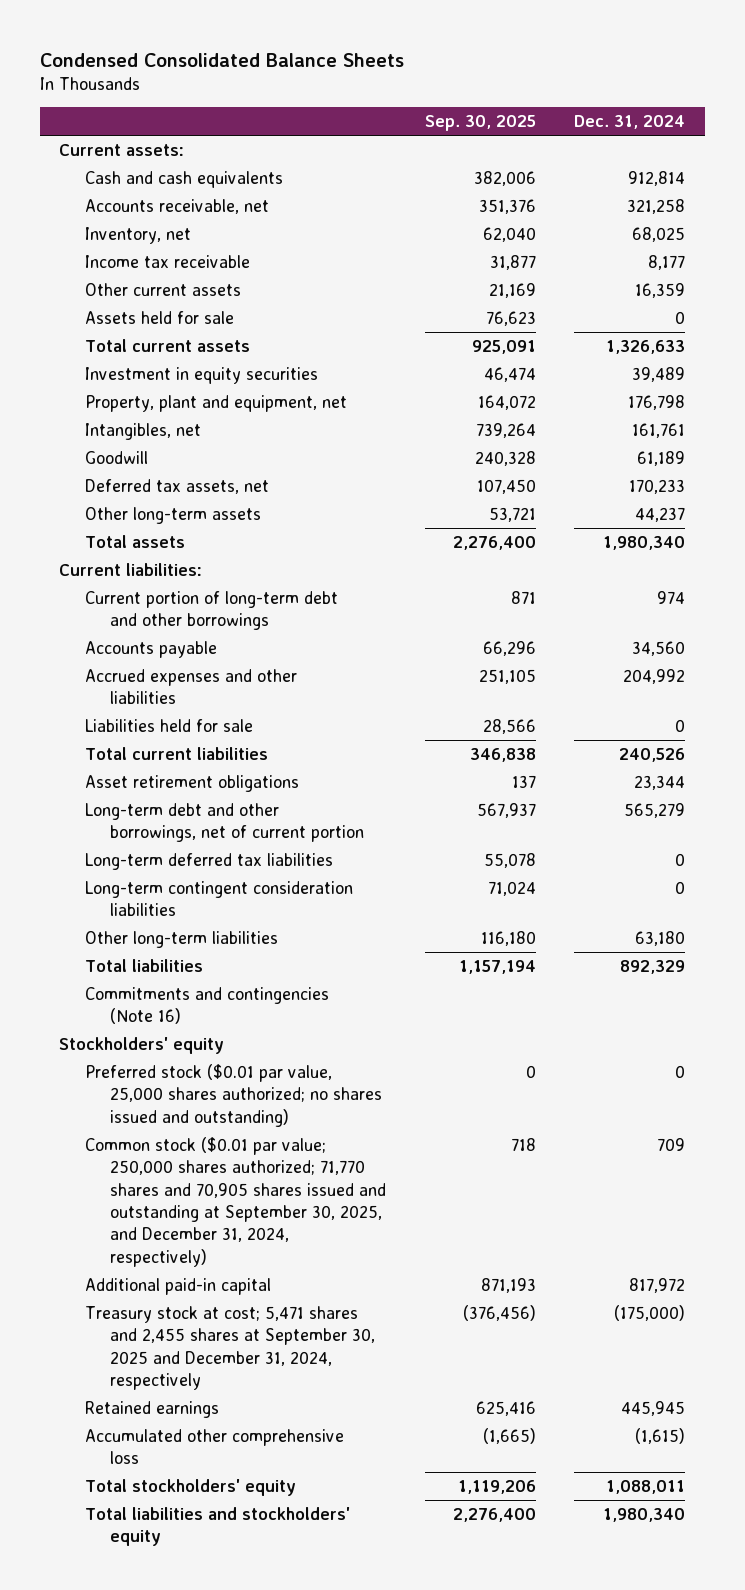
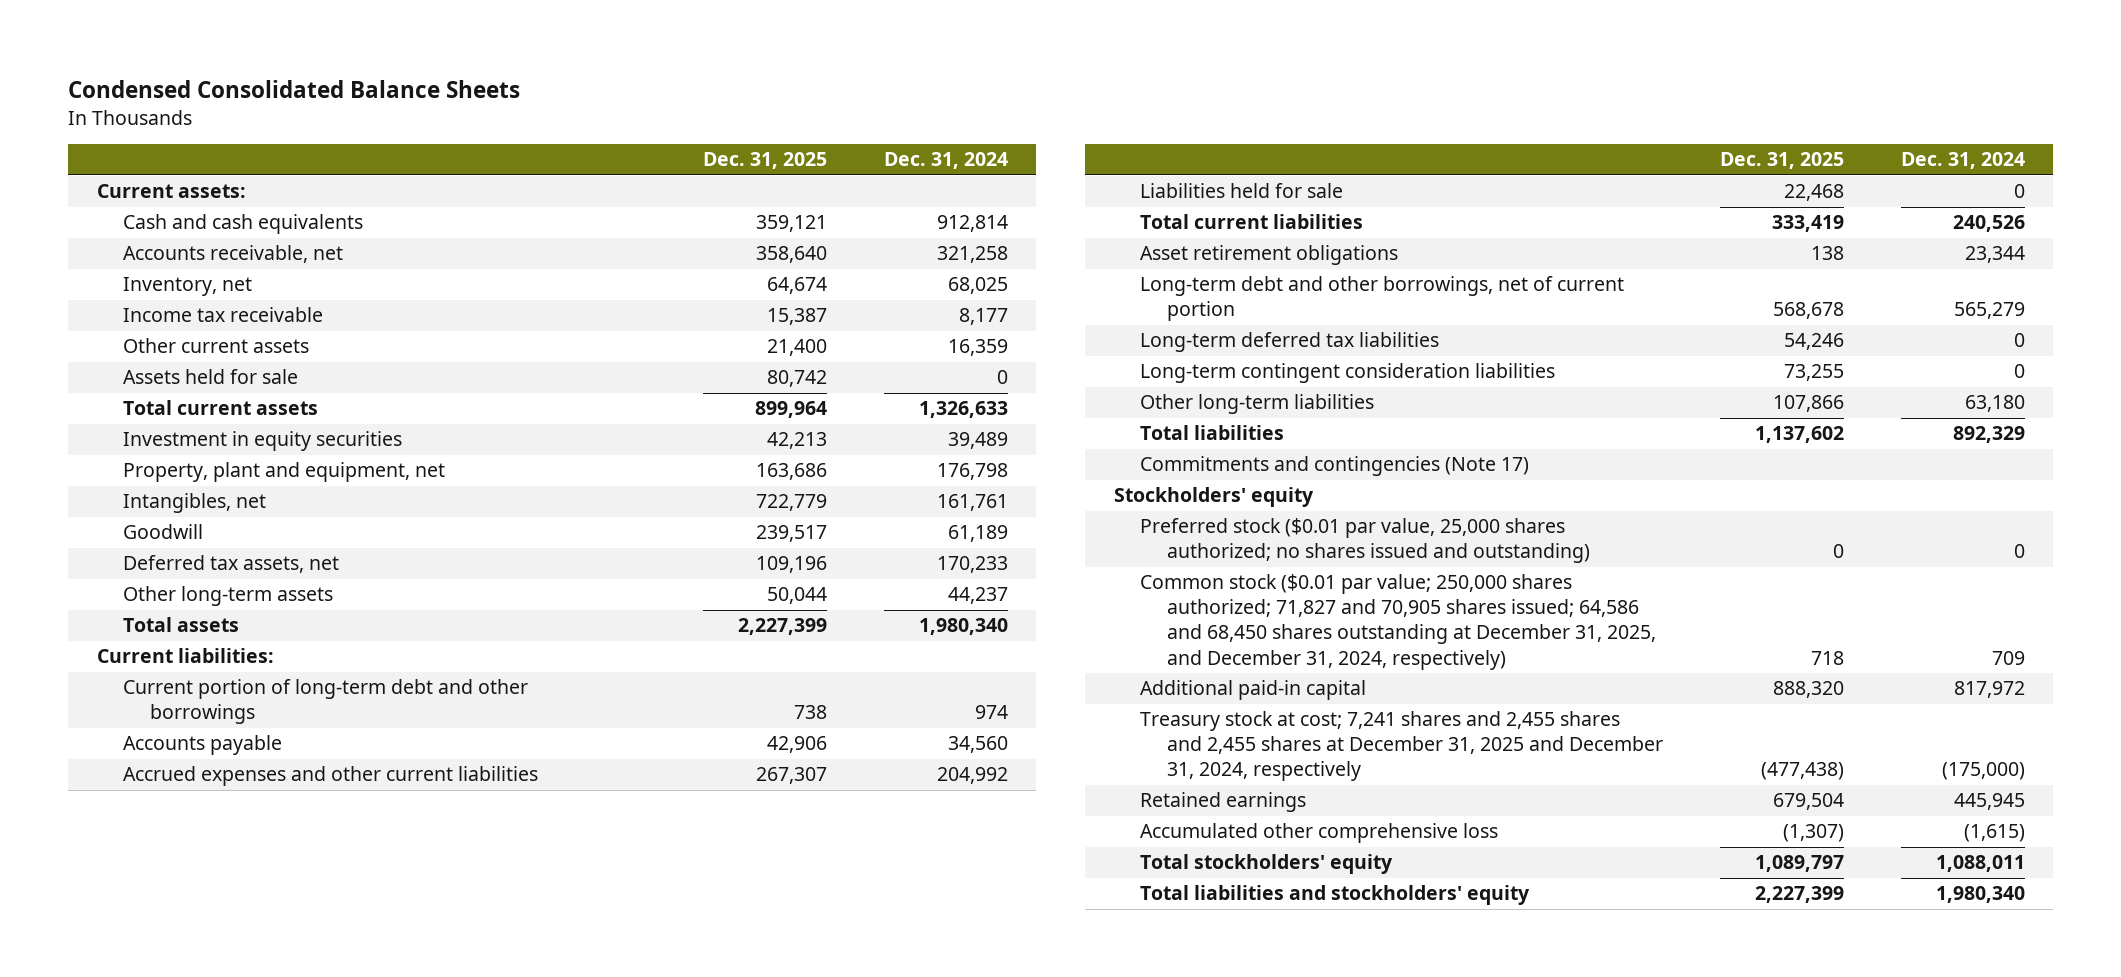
[424,115,536,132] Sep. 30, 2025 -> none
none -> [702,152,827,170] Dec. 31, 2025
[84,668,297,705] Accrued expenses and other liabilities -> [123,766,539,787] Accrued expenses and other current liabilities
[84,986,329,1025] Commitments and contingencies (Note 16) -> [1140,456,1530,477] Commitments and contingencies (Note 17)
[84,1136,386,1267] Common stock ($0.01 par value; 250,000 shares authorized; 71,770 shares and 70,905 shares issued and outstanding at September 30, 2025, and December 31, 2024, respectively) -> [1140,574,1656,670] Common stock ($0.01 par value; 250,000 shares authorized; 71,827 and 70,905 shares issued; 64,586 and 68,450 shares outstanding at December 31, 2025, and December 31, 2024, respectively)
[84,1305,375,1391] Treasury stock at cost; 5,471 shares and 2,455 shares at September 30, 2025 and December 31, 2024, respectively -> [1140,711,1663,782] Treasury stock at cost; 7,241 shares and 2,455 shares and 2,455 shares at December 31, 2025 and December 31, 2024, respectively

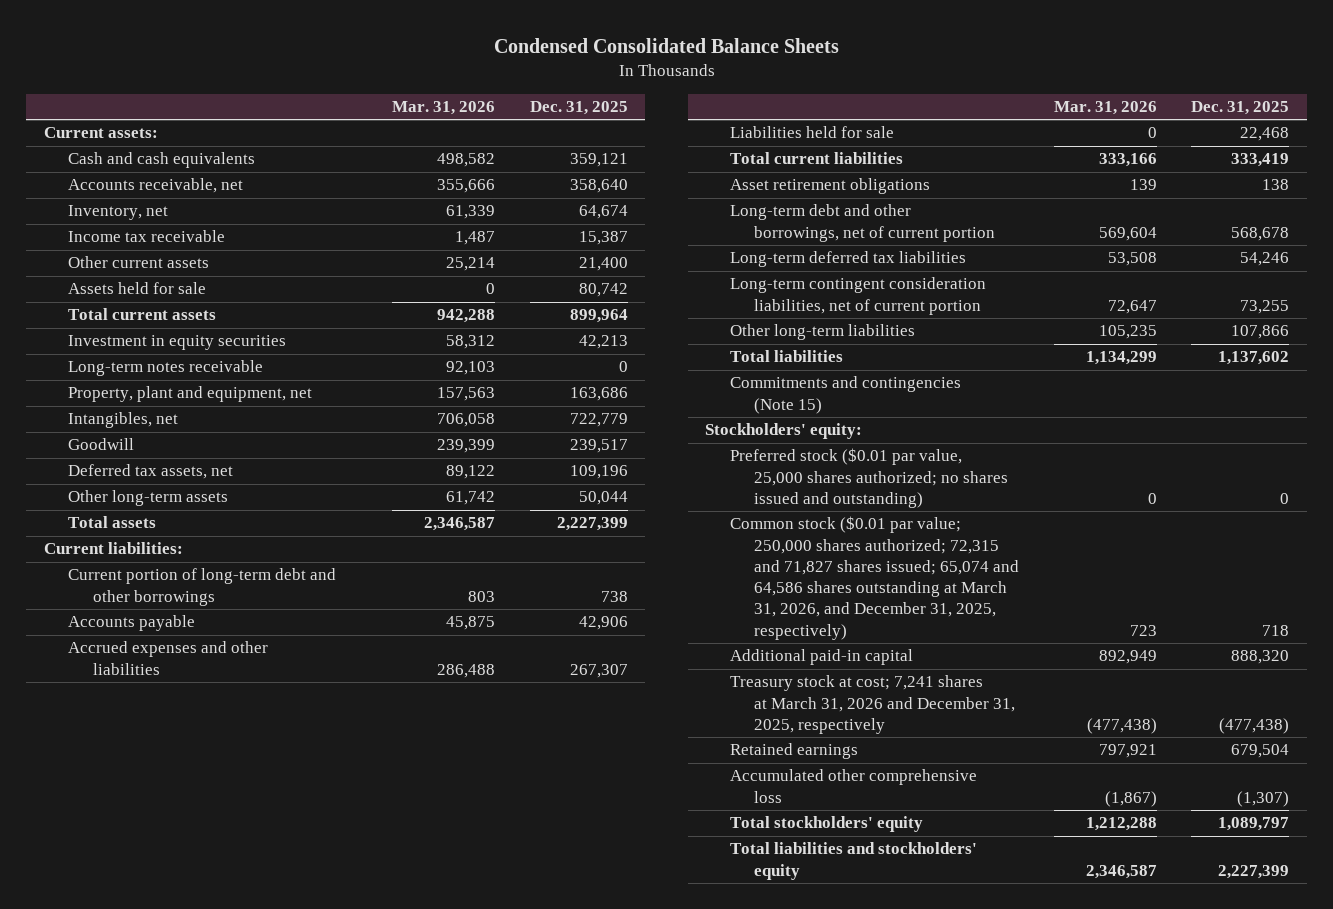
[883,152,1008,170] Dec. 31, 2024 -> none
none -> [392,101,496,116] Mar. 31, 2026
none -> [68,360,264,377] Long-term notes receivable
[123,766,539,787] Accrued expenses and other current liabilities -> [68,641,269,675] Accrued expenses and other liabilities
[1140,363,1556,384] Long-term contingent consideration liabilities -> [729,277,986,315] Long-term contingent consideration liabilities, net of current portion
[1140,456,1530,477] Commitments and contingencies (Note 17) -> [729,376,961,414] Commitments and contingencies (Note 15)
[1113,487,1314,508] Stockholders' equity -> [705,423,863,440] Stockholders' equity:
[1140,574,1656,670] Common stock ($0.01 par value; 250,000 shares authorized; 71,827 and 70,905 shares issued; 64,586 and 68,450 shares outstanding at December 31, 2025, and December 31, 2024, respectively) -> [729,516,1020,640] Common stock ($0.01 par value; 250,000 shares authorized; 72,315 and 71,827 shares issued; 65,074 and 64,586 shares outstanding at March 31, 2026, and December 31, 2025, respectively)
[1140,711,1663,782] Treasury stock at cost; 7,241 shares and 2,455 shares and 2,455 shares at December 31, 2025 and December 31, 2024, respectively -> [729,675,1016,734] Treasury stock at cost; 7,241 shares at March 31, 2026 and December 31, 2025, respectively

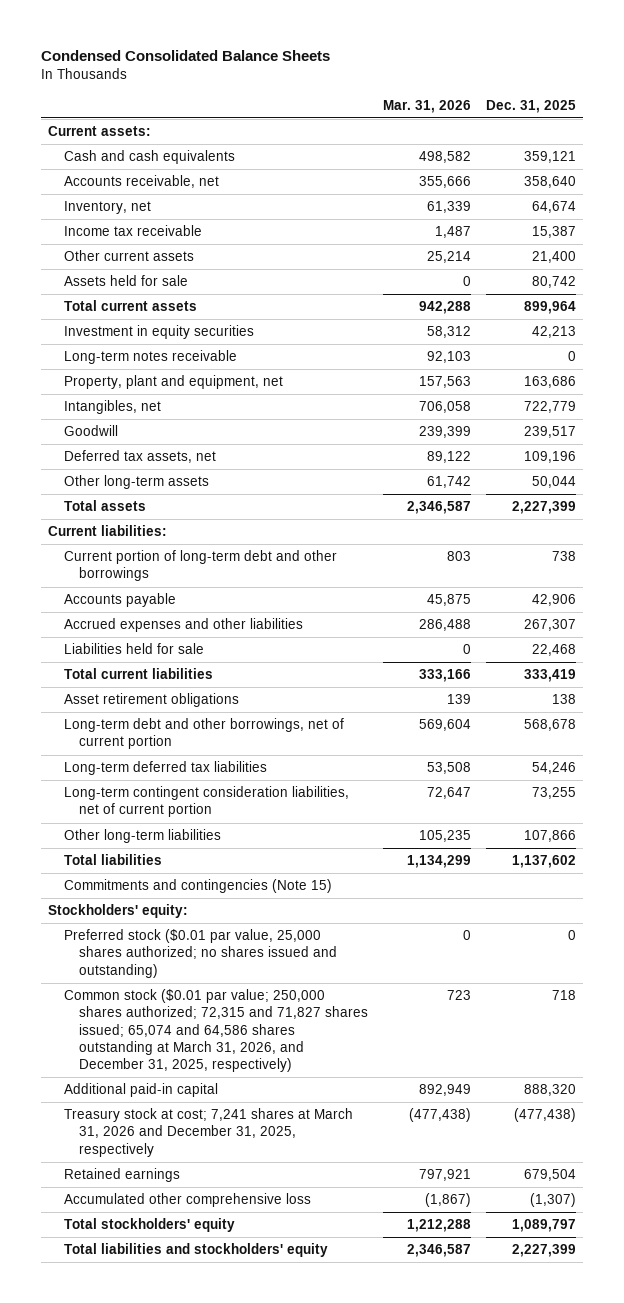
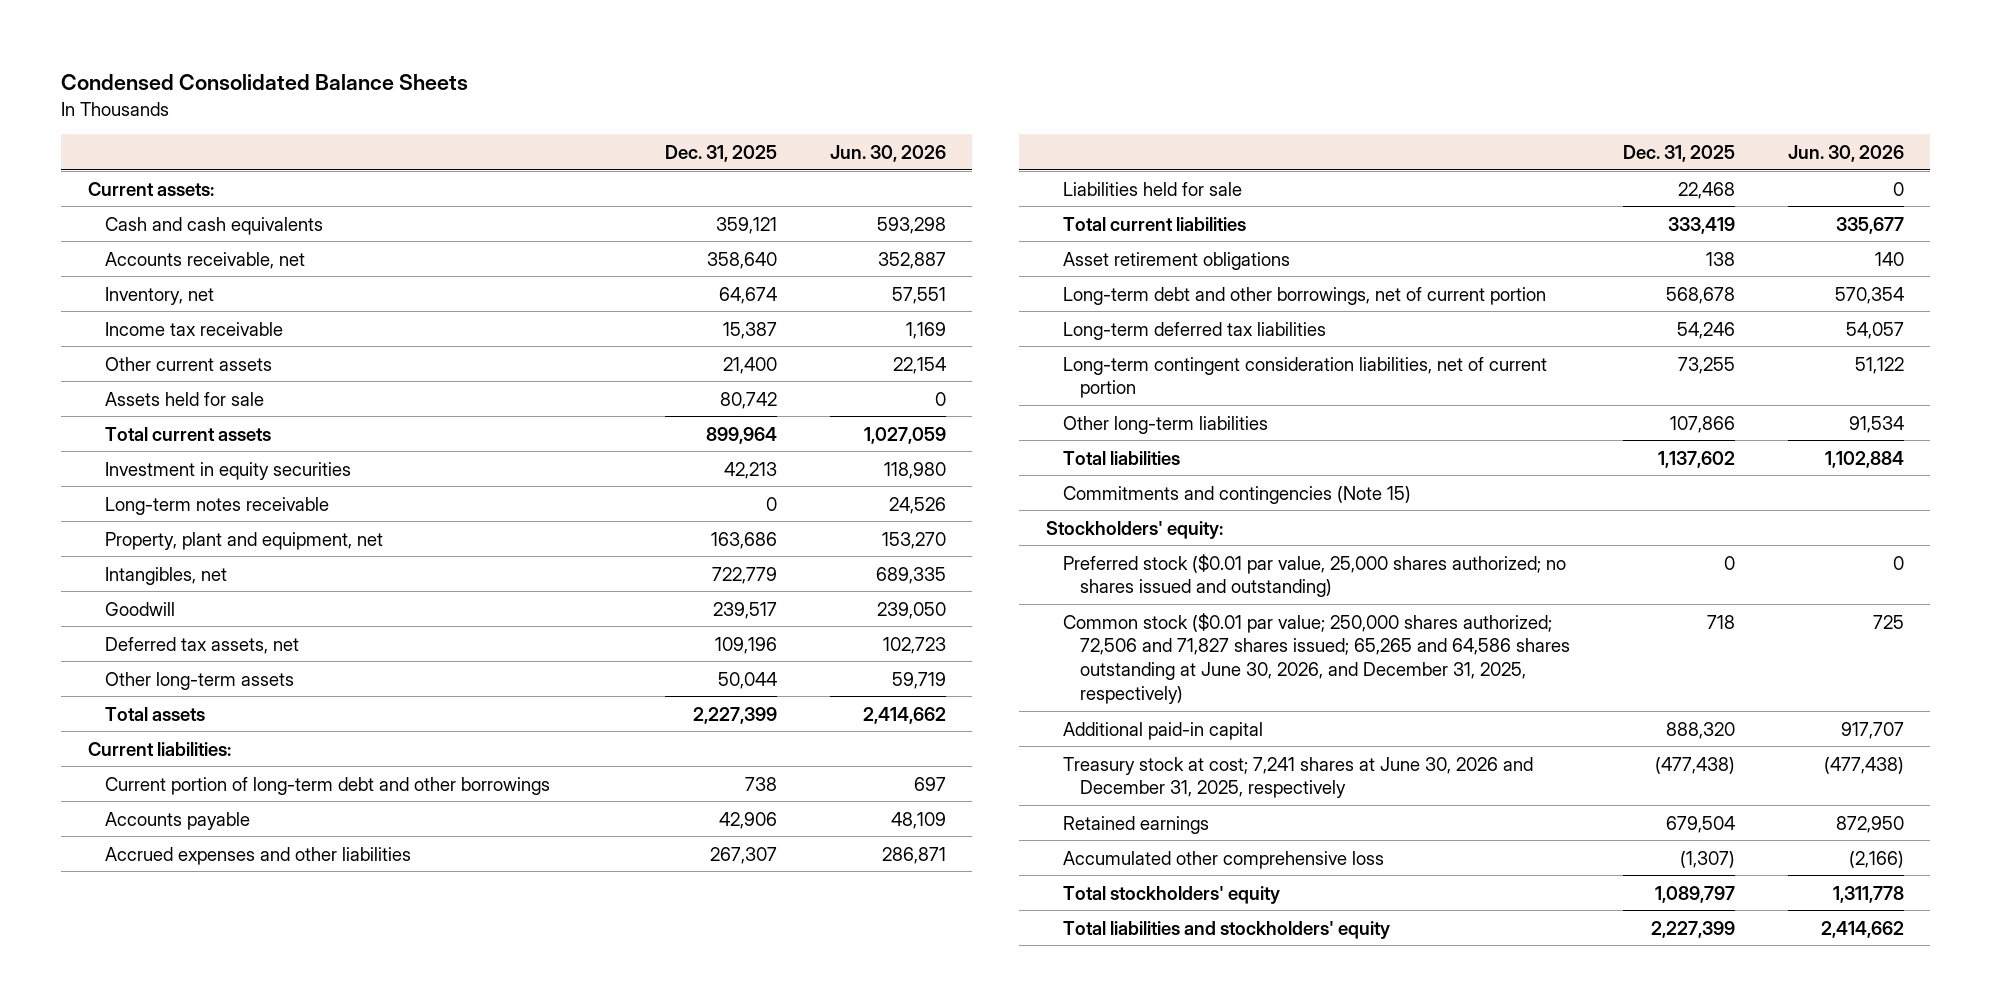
[382,99,471,113] Mar. 31, 2026 -> none
none -> [829,144,946,162] Jun. 30, 2026
[63,989,369,1072] Common stock ($0.01 par value; 250,000 shares authorized; 72,315 and 71,827 shares issued; 65,074 and 64,586 shares outstanding at March 31, 2026, and December 31, 2025, respectively) -> [1062,612,1571,704] Common stock ($0.01 par value; 250,000 shares authorized; 72,506 and 71,827 shares issued; 65,265 and 64,586 shares outstanding at June 30, 2026, and December 31, 2025, respectively)
[63,1108,353,1157] Treasury stock at cost; 7,241 shares at March 31, 2026 and December 31, 2025, respectively -> [1062,756,1533,799] Treasury stock at cost; 7,241 shares at June 30, 2026 and December 31, 2025, respectively

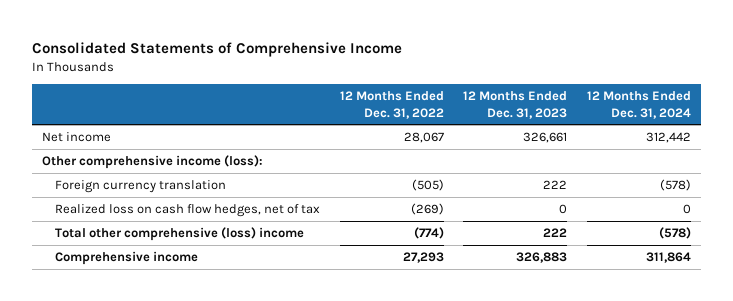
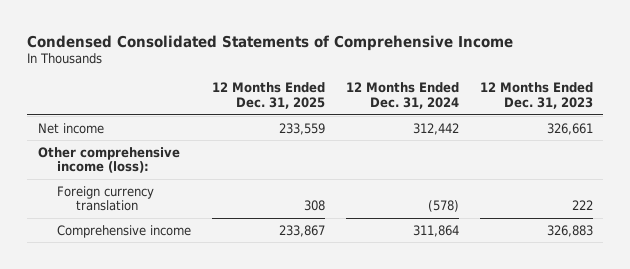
[32,41,403,57] Consolidated Statements of Comprehensive Income -> [27,34,514,51] Condensed Consolidated Statements of Comprehensive Income
[339,90,444,119] 12 Months Ended Dec. 31, 2022 -> none
none -> [211,82,325,110] 12 Months Ended Dec. 31, 2025
[55,203,321,217] Realized loss on cash flow hedges, net of tax -> none
[55,226,305,241] Total other comprehensive (loss) income -> none

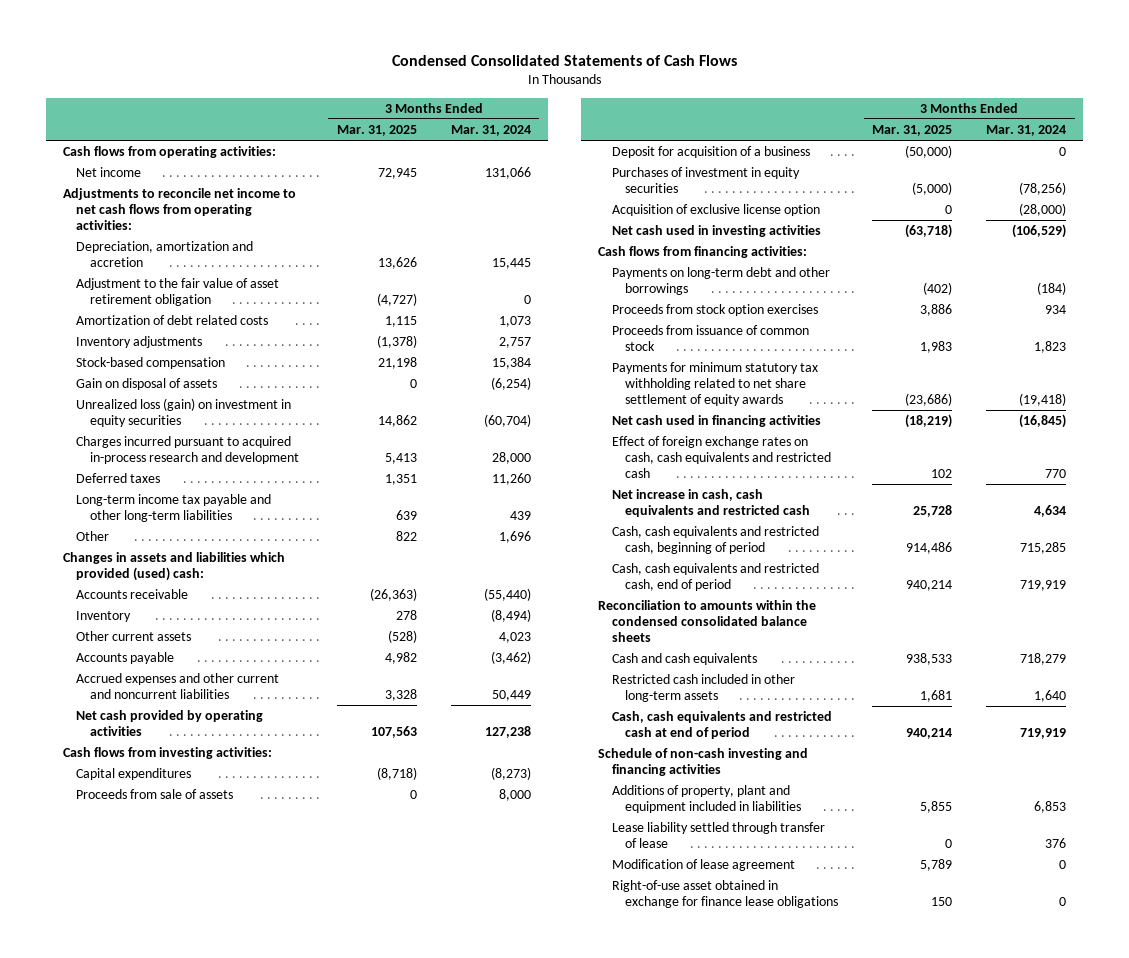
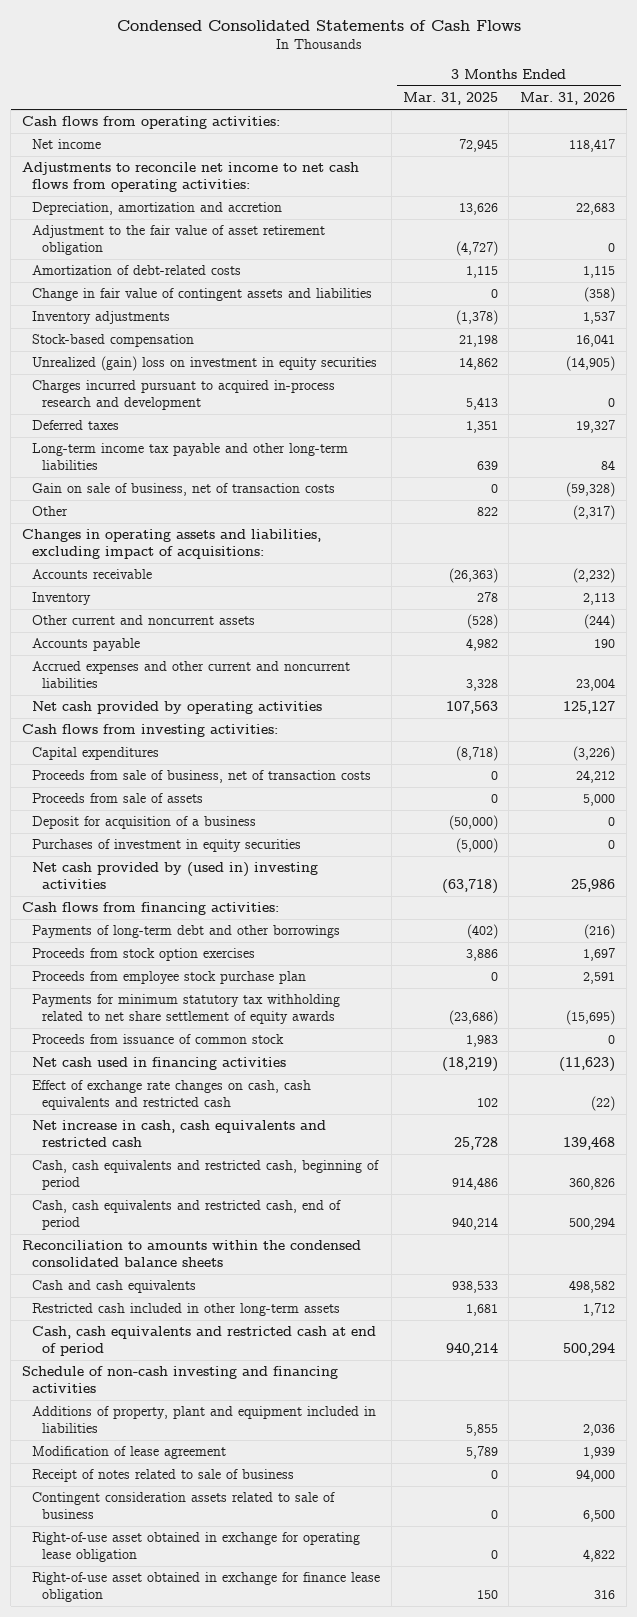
[450,125,531,137] Mar. 31, 2024 -> none
none -> [520,92,616,106] Mar. 31, 2026
[76,315,269,326] Amortization of debt related costs -> [31,265,241,276] Amortization of debt-related costs
none -> [31,288,372,302] Change in fair value of contingent assets and liabilities
[76,378,218,391] Gain on disposal of assets -> none
[76,398,292,428] Unrealized loss (gain) on investment in equity securities -> [31,356,377,372] Unrealized (gain) loss on investment in equity securities
none -> [31,483,335,497] Gain on sale of business, net of transaction costs
[62,552,285,582] Changes in assets and liabilities which provided (used) cash: -> [22,529,322,559] Changes in operating assets and liabilities, excluding impact of acquisitions:
[76,631,192,642] Other current assets -> [31,615,255,626] Other current and noncurrent assets
none -> [31,770,371,784] Proceeds from sale of business, net of transaction costs
[611,204,820,217] Acquisition of exclusive license option -> none
[611,225,821,238] Net cash used in investing activities -> [31,862,318,889] Net cash provided by (used in) investing activities
[611,267,830,296] Payments on long-term debt and other borrowings -> [31,925,340,939] Payments of long-term debt and other borrowings
none -> [31,971,306,985] Proceeds from employee stock purchase plan
[611,325,809,352] Proceeds from issuance of common stock -> [31,1034,284,1045] Proceeds from issuance of common stock
[611,436,832,478] Effect of foreign exchange rates on cash, cash equivalents and restricted cash -> [31,1080,311,1110] Effect of exchange rate changes on cash, cash equivalents and restricted cash
[611,822,825,849] Lease liability settled through transfer of lease -> none
none -> [31,1469,294,1483] Receipt of notes related to sale of business
none -> [31,1492,335,1519] Contingent consideration assets related to sale of business
[611,880,839,909] Right-of-use asset obtained in exchange for finance lease obligations -> [31,1532,360,1562] Right-of-use asset obtained in exchange for operating lease obligation
[931,897,953,907] 150 -> [490,1549,498,1559] 0
none -> [31,1572,380,1602] Right-of-use asset obtained in exchange for finance lease obligation

